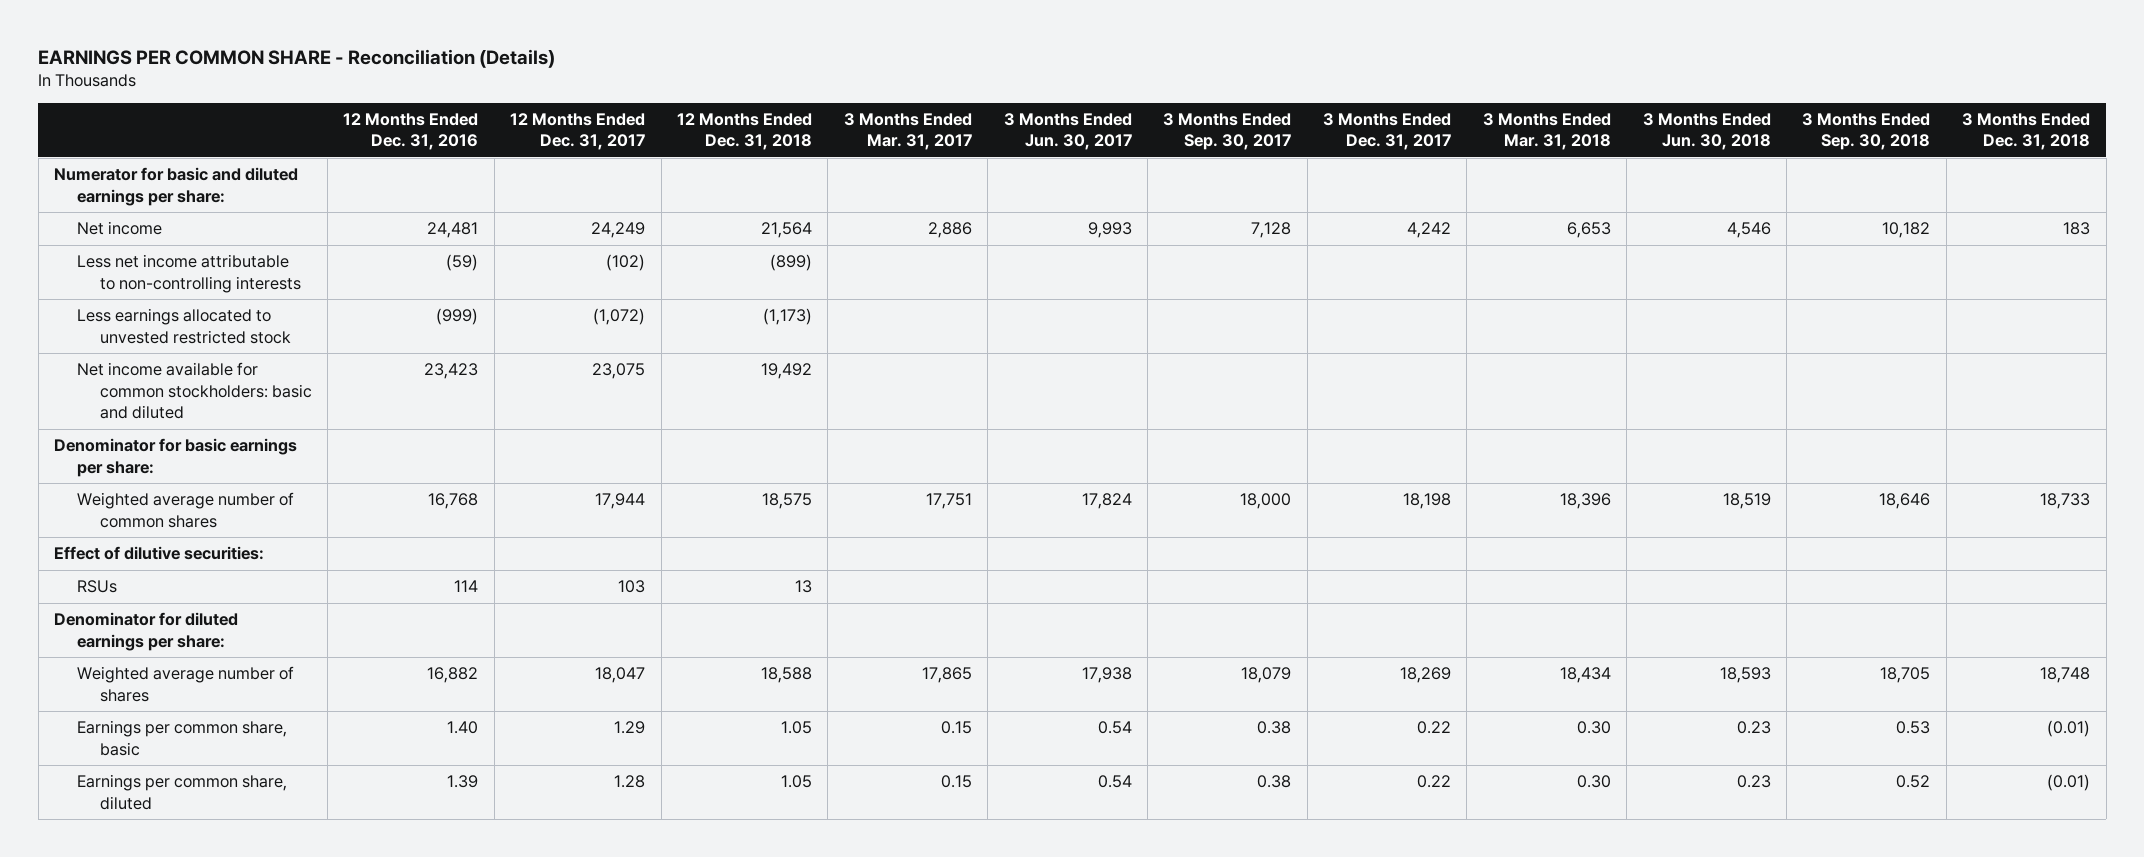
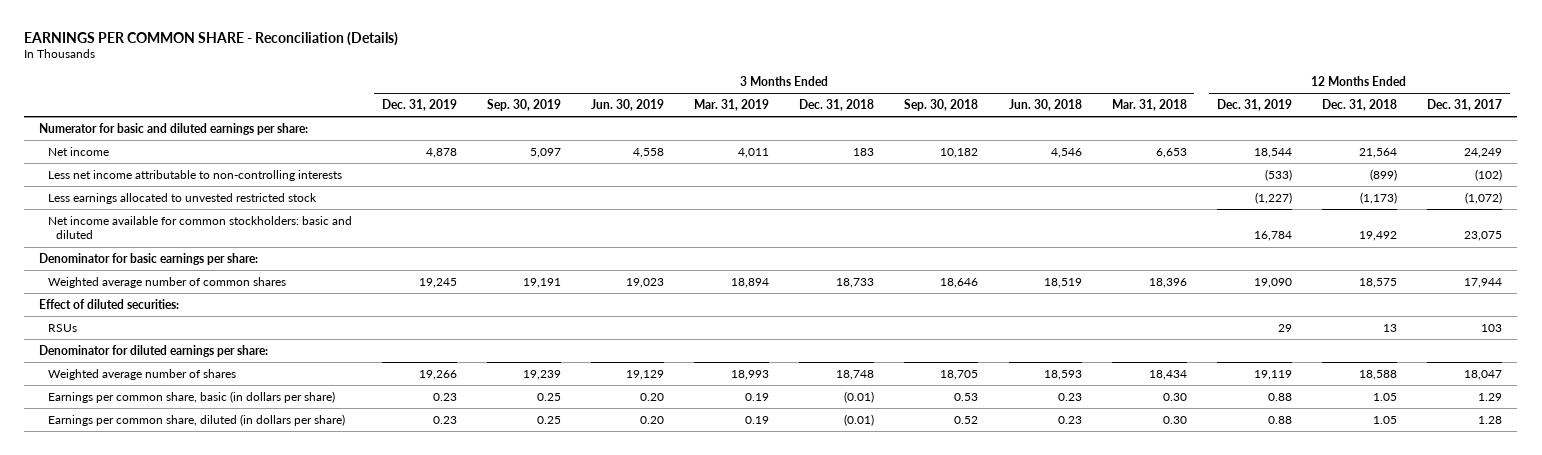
[343,113,479,151] 12 Months Ended Dec. 31, 2016 -> none
[843,113,972,151] 3 Months Ended Mar. 31, 2017 -> none
[1003,113,1132,151] 3 Months Ended Jun. 30, 2017 -> none
[1163,113,1292,151] 3 Months Ended Sep. 30, 2017 -> none
[1323,113,1452,151] 3 Months Ended Dec. 31, 2017 -> none
none -> [381,99,457,112] Dec. 31, 2019
none -> [486,99,561,112] Sep. 30, 2019
none -> [591,99,665,112] Jun. 30, 2019
none -> [694,99,770,112] Mar. 31, 2019
none -> [1216,99,1292,112] Dec. 31, 2019
[54,546,265,561] Effect of dilutive securities: -> [39,298,180,309] Effect of diluted securities:
[76,720,287,756] Earnings per common share, basic -> [47,390,335,403] Earnings per common share, basic (in dollars per share)
[76,774,287,810] Earnings per common share, diluted -> [47,413,345,426] Earnings per common share, diluted (in dollars per share)

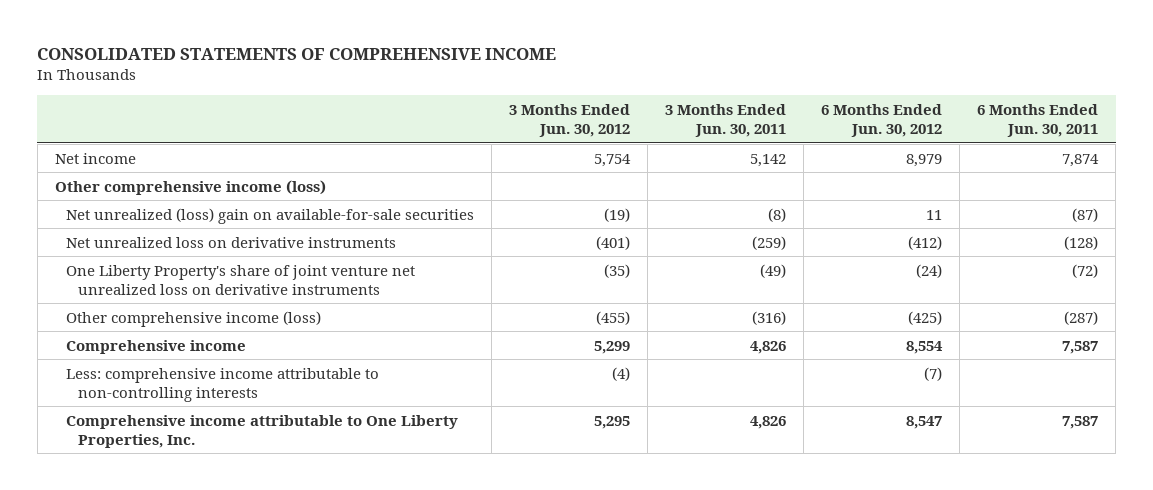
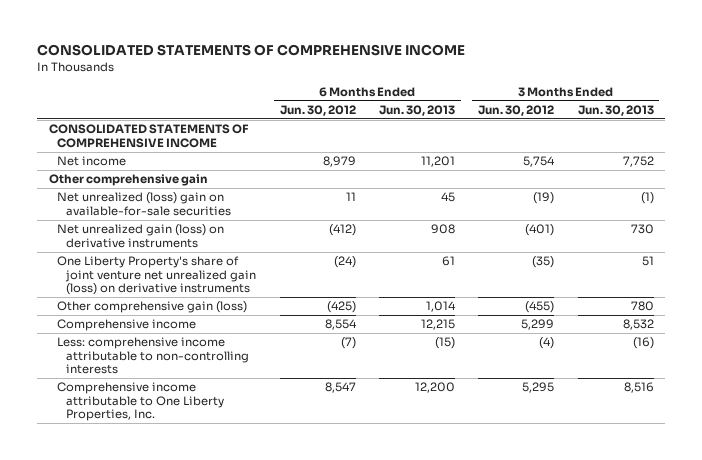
[665,103,787,138] 3 Months Ended Jun. 30, 2011 -> none
[977,103,1099,138] 6 Months Ended Jun. 30, 2011 -> none
none -> [378,105,455,117] Jun. 30, 2013
none -> [577,105,654,117] Jun. 30, 2013
none -> [48,124,248,148] CONSOLIDATED STATEMENTS OF COMPREHENSIVE INCOME
[54,179,326,195] Other comprehensive income (loss) -> [48,174,208,187] Other comprehensive gain
[66,236,397,248] Net unrealized loss on derivative instruments -> [57,224,225,248] Net unrealized gain (loss) on derivative instruments
[66,264,416,295] One Liberty Property's share of joint venture net unrealized loss on derivative instruments -> [57,256,257,296] One Liberty Property's share of joint venture net unrealized gain (loss) on derivative instruments
[66,310,322,327] Other comprehensive income (loss) -> [57,301,248,314] Other comprehensive gain (loss)

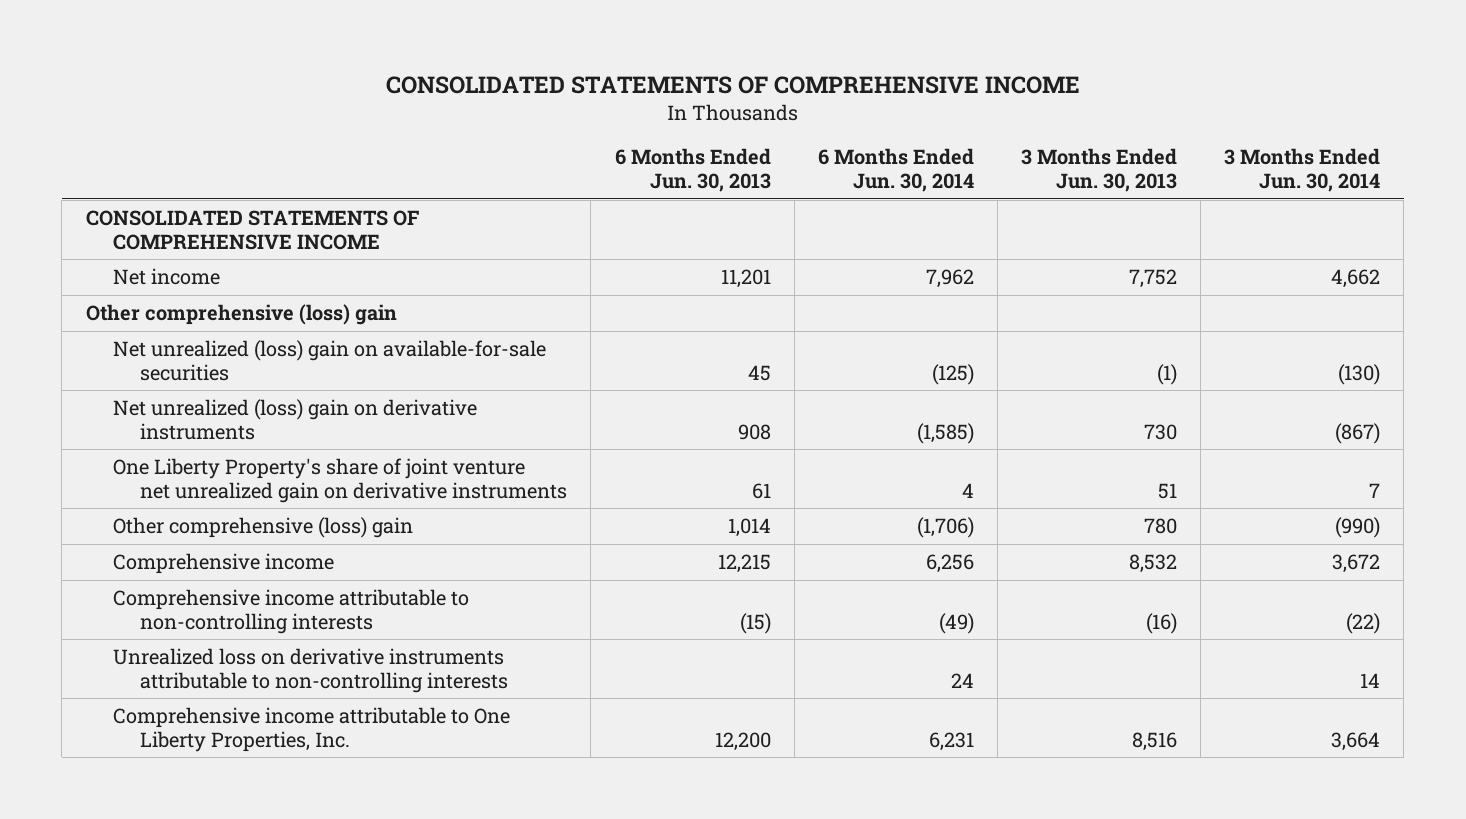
[279,105,356,117] Jun. 30, 2012 -> none
[478,105,555,117] Jun. 30, 2012 -> none
none -> [817,148,974,193] 6 Months Ended Jun. 30, 2014
none -> [1224,148,1381,193] 3 Months Ended Jun. 30, 2014
[48,174,208,187] Other comprehensive gain -> [85,304,397,326] Other comprehensive (loss) gain
[57,224,225,248] Net unrealized gain (loss) on derivative instruments -> [112,399,477,440] Net unrealized (loss) gain on derivative instruments
[57,256,257,296] One Liberty Property's share of joint venture net unrealized gain (loss) on derivative instruments -> [112,458,568,503] One Liberty Property's share of joint venture net unrealized gain on derivative instruments
[57,301,248,314] Other comprehensive gain (loss) -> [112,517,413,539] Other comprehensive (loss) gain
[57,337,250,375] Less: comprehensive income attributable to non-controlling interests -> [112,589,469,634] Comprehensive income attributable to non-controlling interests
none -> [112,648,509,693] Unrealized loss on derivative instruments attributable to non-controlling interests

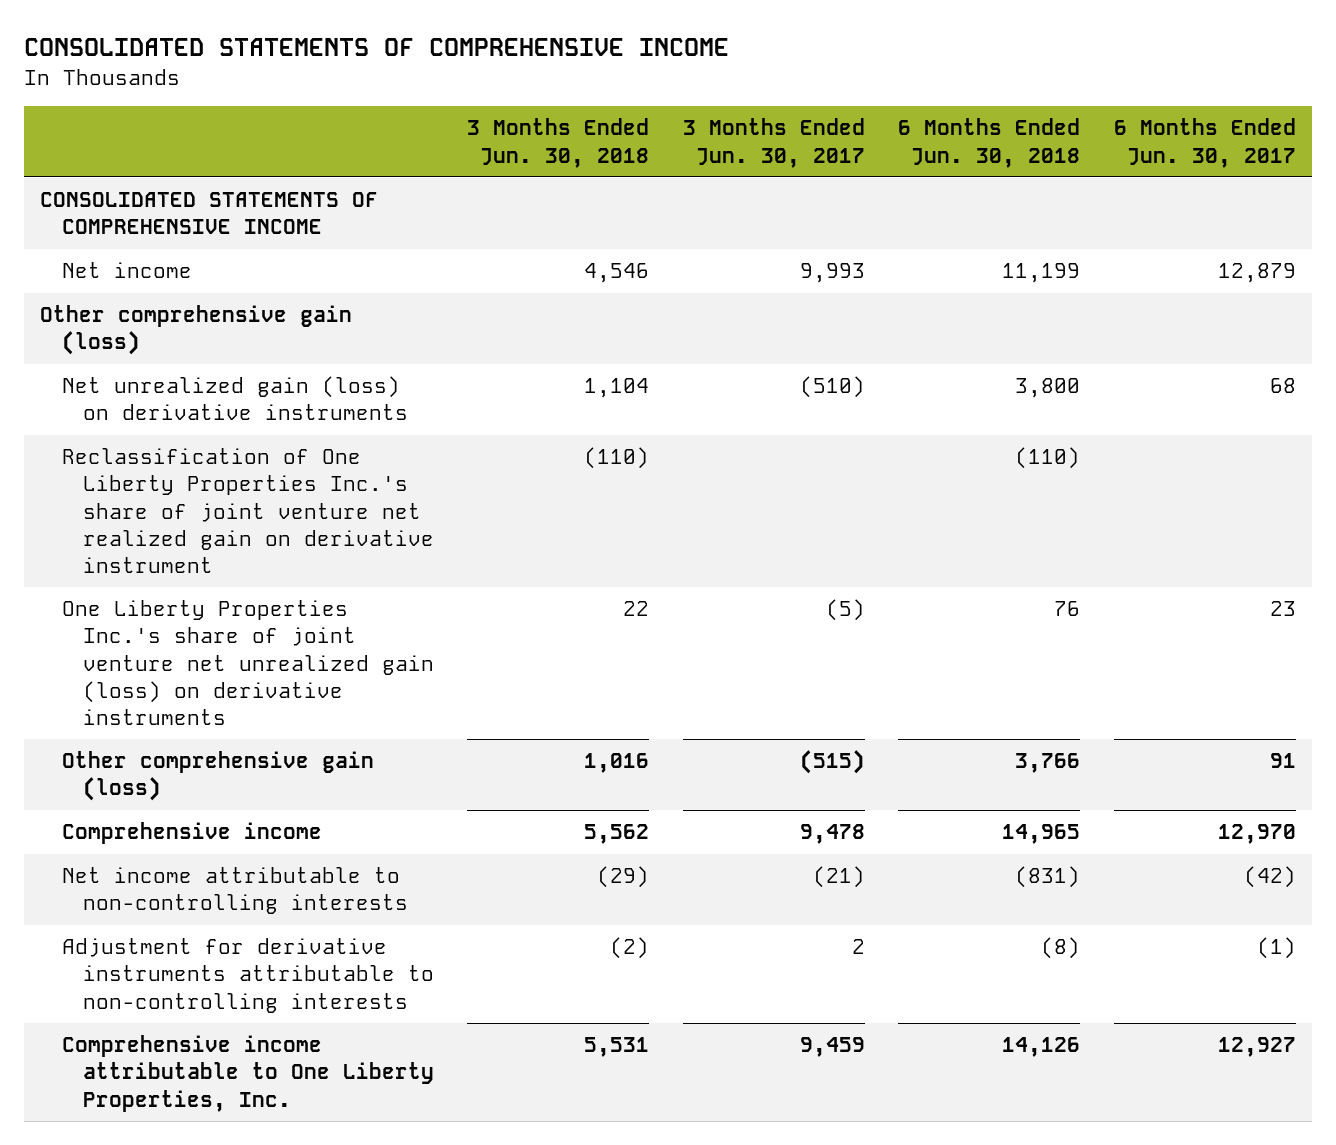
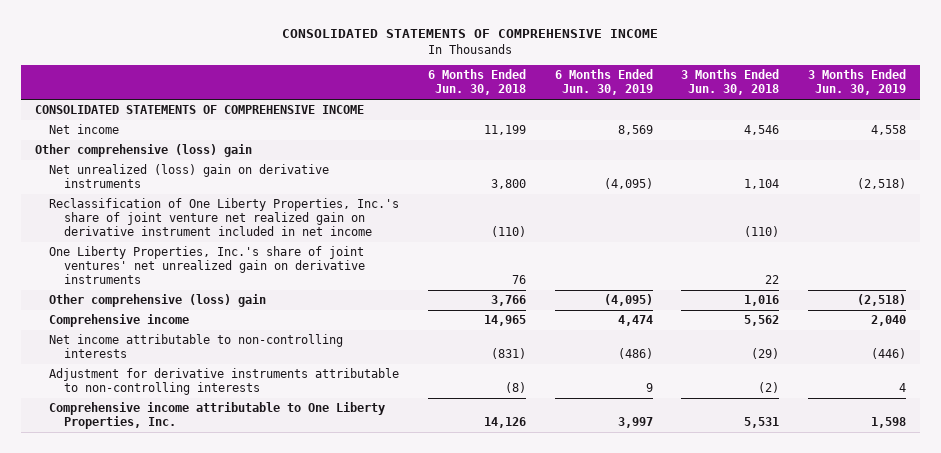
[682,118,865,168] 3 Months Ended Jun. 30, 2017 -> none
[1113,118,1296,168] 6 Months Ended Jun. 30, 2017 -> none
none -> [554,69,653,96] 6 Months Ended Jun. 30, 2019
none -> [807,69,906,96] 3 Months Ended Jun. 30, 2019
[40,305,353,356] Other comprehensive gain (loss) -> [34,144,252,158] Other comprehensive (loss) gain
[61,376,408,421] Net unrealized gain (loss) on derivative instruments -> [49,164,330,189] Net unrealized (loss) gain on derivative instruments
[61,448,434,574] Reclassification of One Liberty Properties Inc.'s share of joint venture net realized gain on derivative instrument -> [49,198,400,236] Reclassification of One Liberty Properties, Inc.'s share of joint venture net realized gain on derivative instrument included in net income
[61,600,434,726] One Liberty Properties Inc.'s share of joint venture net unrealized gain (loss) on derivative instruments -> [49,246,365,284] One Liberty Properties, Inc.'s share of joint ventures' net unrealized gain on derivative instruments
[61,751,374,802] Other comprehensive gain (loss) -> [49,294,267,308] Other comprehensive (loss) gain

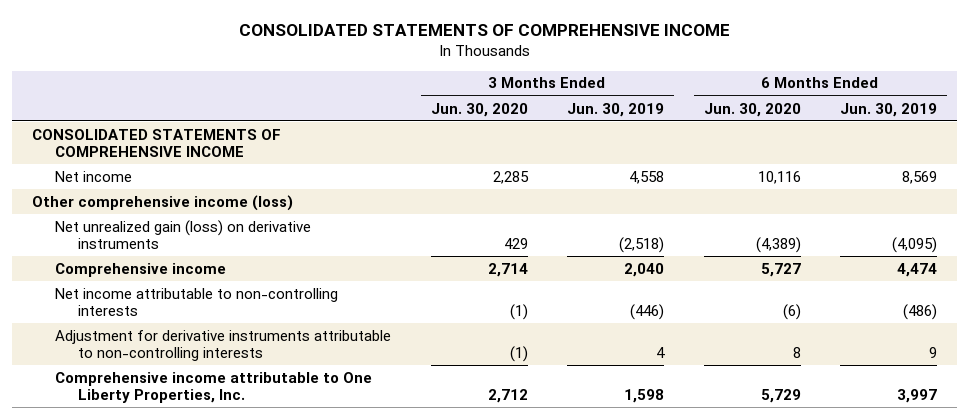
[428,69,527,96] 6 Months Ended Jun. 30, 2018 -> none
[681,69,780,96] 3 Months Ended Jun. 30, 2018 -> none
none -> [430,102,528,117] Jun. 30, 2020
none -> [703,102,801,117] Jun. 30, 2020
[49,198,400,236] Reclassification of One Liberty Properties, Inc.'s share of joint venture net realized gain on derivative instrument included in net income -> none
[49,246,365,284] One Liberty Properties, Inc.'s share of joint ventures' net unrealized gain on derivative instruments -> none
[49,294,267,308] Other comprehensive (loss) gain -> none
[34,144,252,158] Other comprehensive (loss) gain -> [32,194,294,211] Other comprehensive income (loss)
[49,164,330,189] Net unrealized (loss) gain on derivative instruments -> [55,219,312,250] Net unrealized gain (loss) on derivative instruments

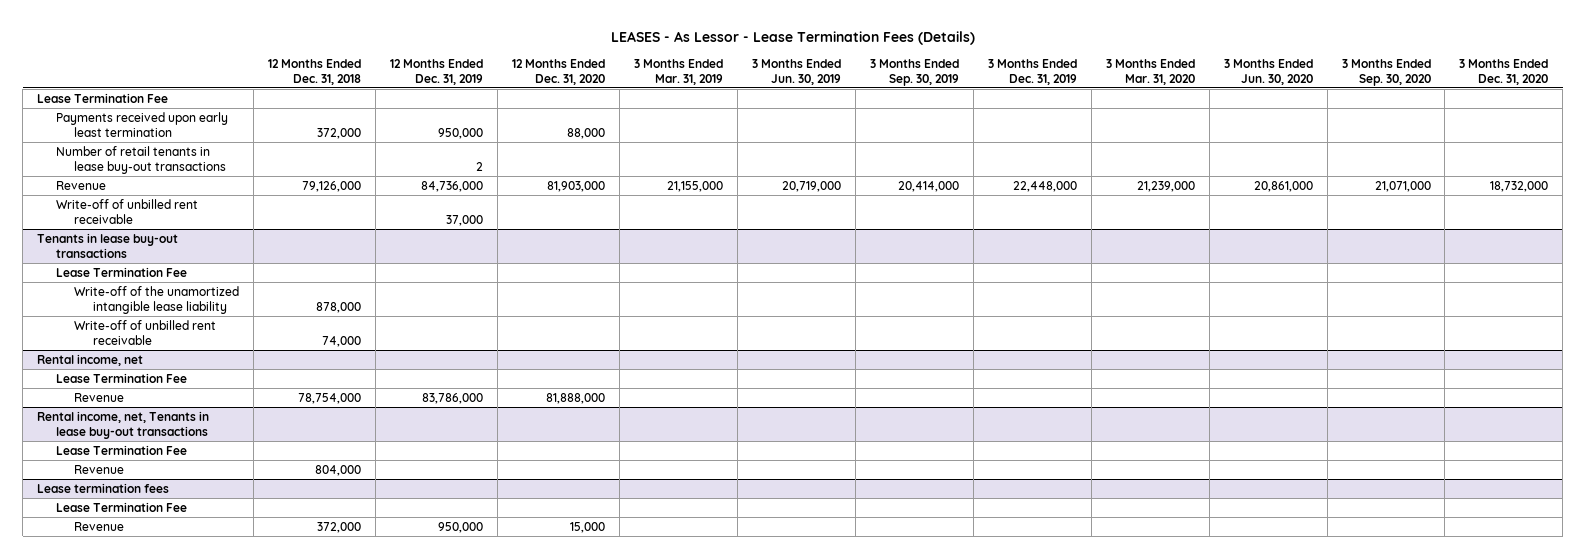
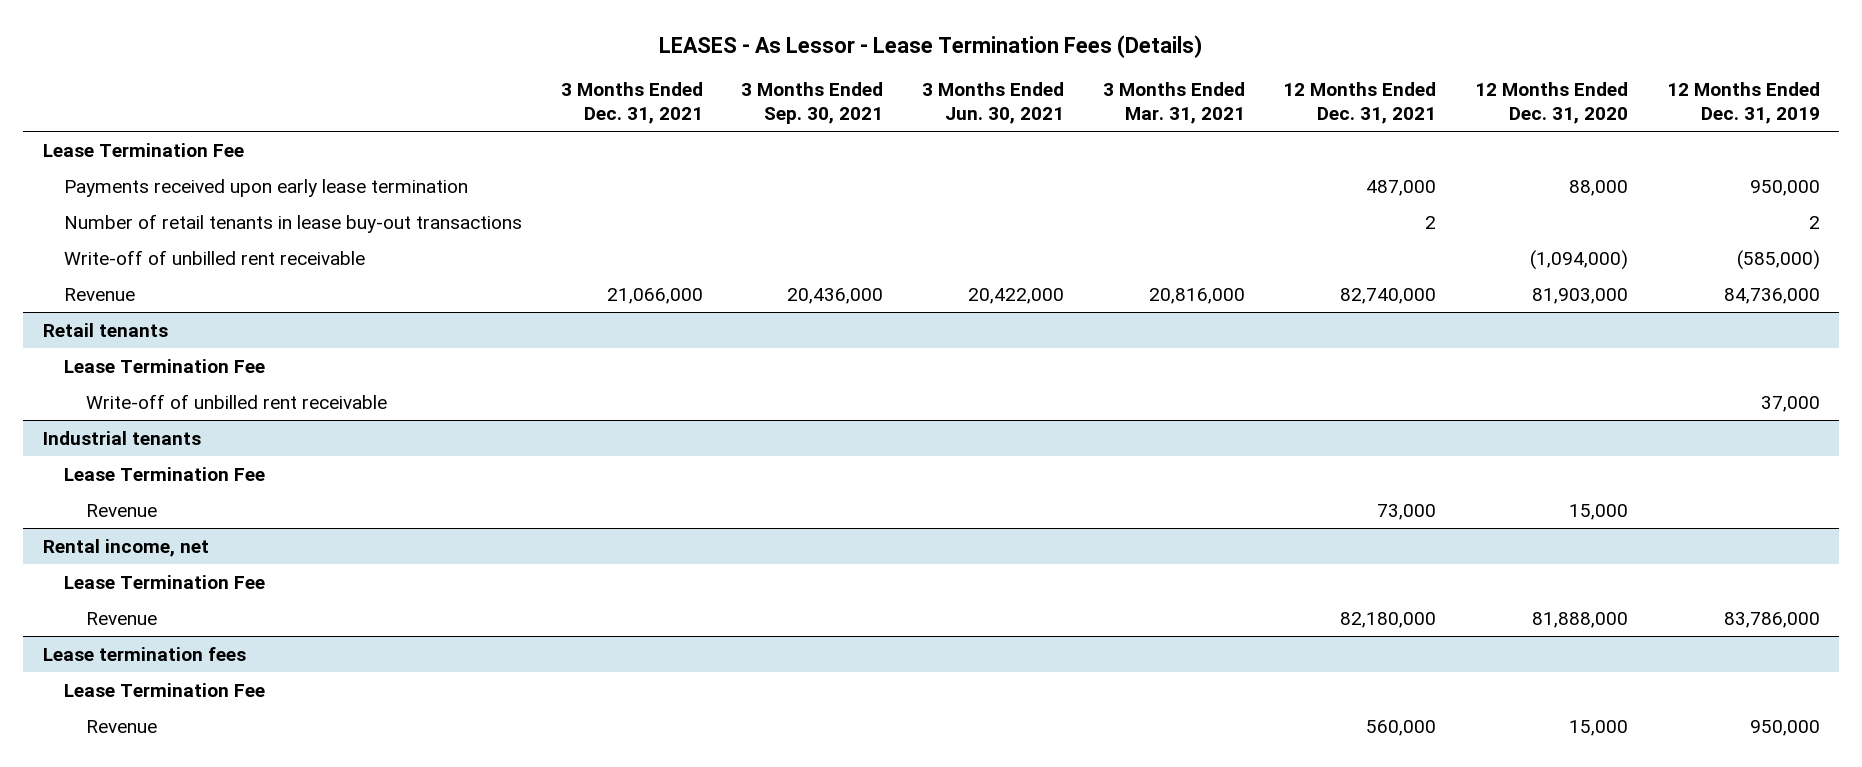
[268,58,362,85] 12 Months Ended Dec. 31, 2018 -> none
[634,58,724,85] 3 Months Ended Mar. 31, 2019 -> none
[751,58,841,85] 3 Months Ended Jun. 30, 2019 -> none
[869,58,959,86] 3 Months Ended Sep. 30, 2019 -> none
[987,58,1077,85] 3 Months Ended Dec. 31, 2019 -> none
[1105,58,1195,85] 3 Months Ended Mar. 31, 2020 -> none
[1223,58,1313,85] 3 Months Ended Jun. 30, 2020 -> none
[1341,58,1431,86] 3 Months Ended Sep. 30, 2020 -> none
[1459,58,1549,85] 3 Months Ended Dec. 31, 2020 -> none
none -> [560,82,703,124] 3 Months Ended Dec. 31, 2021
none -> [741,82,884,124] 3 Months Ended Sep. 30, 2021
none -> [922,82,1065,124] 3 Months Ended Jun. 30, 2021
none -> [1102,82,1245,124] 3 Months Ended Mar. 31, 2021
none -> [1283,82,1437,124] 12 Months Ended Dec. 31, 2021
[55,111,228,137] Payments received upon early least termination -> [64,178,469,197] Payments received upon early lease termination
none -> [64,249,366,265] Write-off of unbilled rent receivable
none -> [42,322,168,337] Retail tenants
none -> [64,358,266,373] Lease Termination Fee
[37,232,179,258] Tenants in lease buy-out transactions -> none
none -> [42,430,201,445] Industrial tenants
[74,285,240,314] Write-off of the unamortized intangible lease liability -> none
[74,319,217,345] Write-off of unbilled rent receivable -> none
none -> [85,503,157,517] Revenue
[37,410,210,439] Rental income, net, Tenants in lease buy-out transactions -> none
[55,444,187,455] Lease Termination Fee -> none
[74,464,125,474] Revenue -> none

